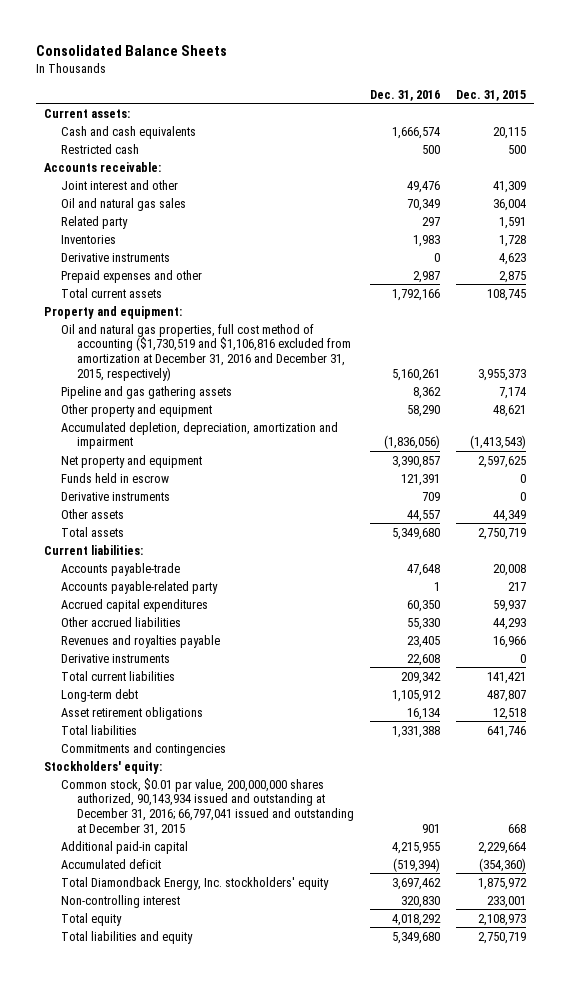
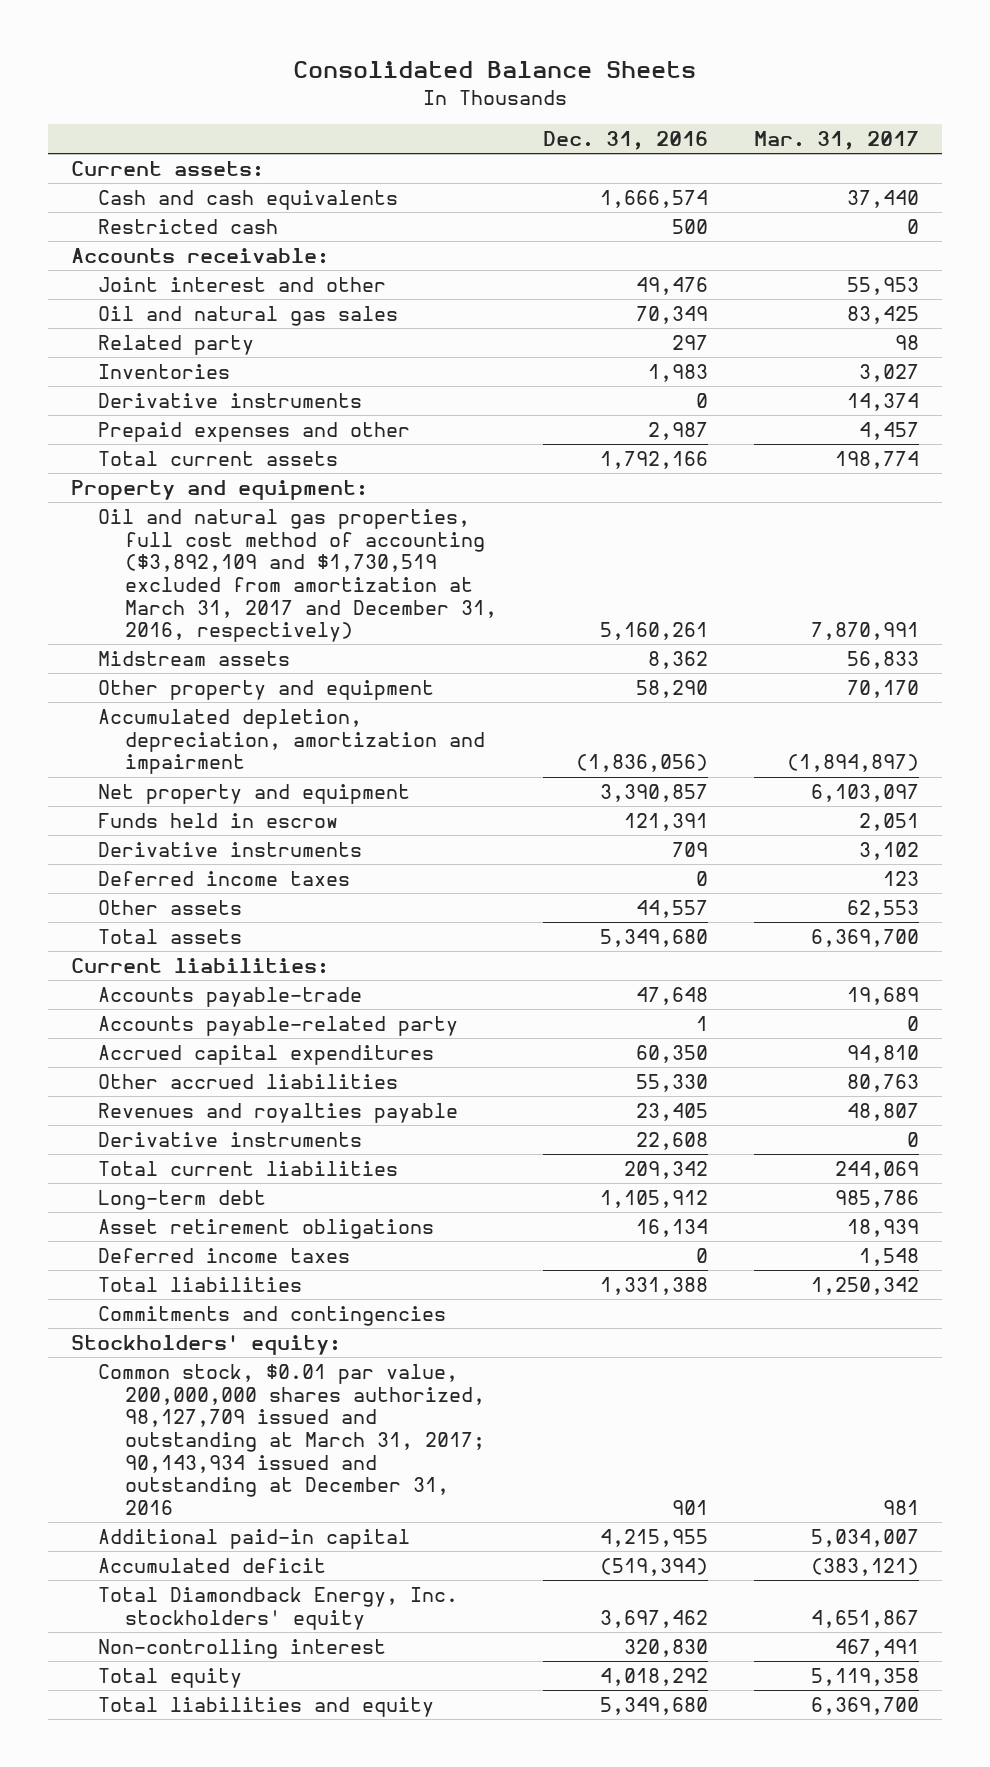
[455,89,526,101] Dec. 31, 2015 -> none
none -> [754,131,920,151] Mar. 31, 2017
[60,323,351,381] Oil and natural gas properties, full cost method of accounting ($1,730,519 and $1,106,816 excluded from amortization at December 31, 2016 and December 31, 2015, respectively) -> [97,509,497,643] Oil and natural gas properties, full cost method of accounting ($3,892,109 and $1,730,519 excluded from amortization at March 31, 2017 and December 31, 2016, respectively)
[60,385,232,399] Pipeline and gas gathering assets -> [97,651,290,667] Midstream assets
none -> [97,871,350,887] Deferred income taxes
none -> [97,1248,350,1264] Deferred income taxes
[60,777,354,836] Common stock, $0.01 par value, 200,000,000 shares authorized, 90,143,934 issued and outstanding at December 31, 2016; 66,797,041 issued and outstanding at December 31, 2015 -> [97,1364,485,1515] Common stock, $0.01 par value, 200,000,000 shares authorized, 98,127,709 issued and outstanding at March 31, 2017; 90,143,934 issued and outstanding at December 31, 2016

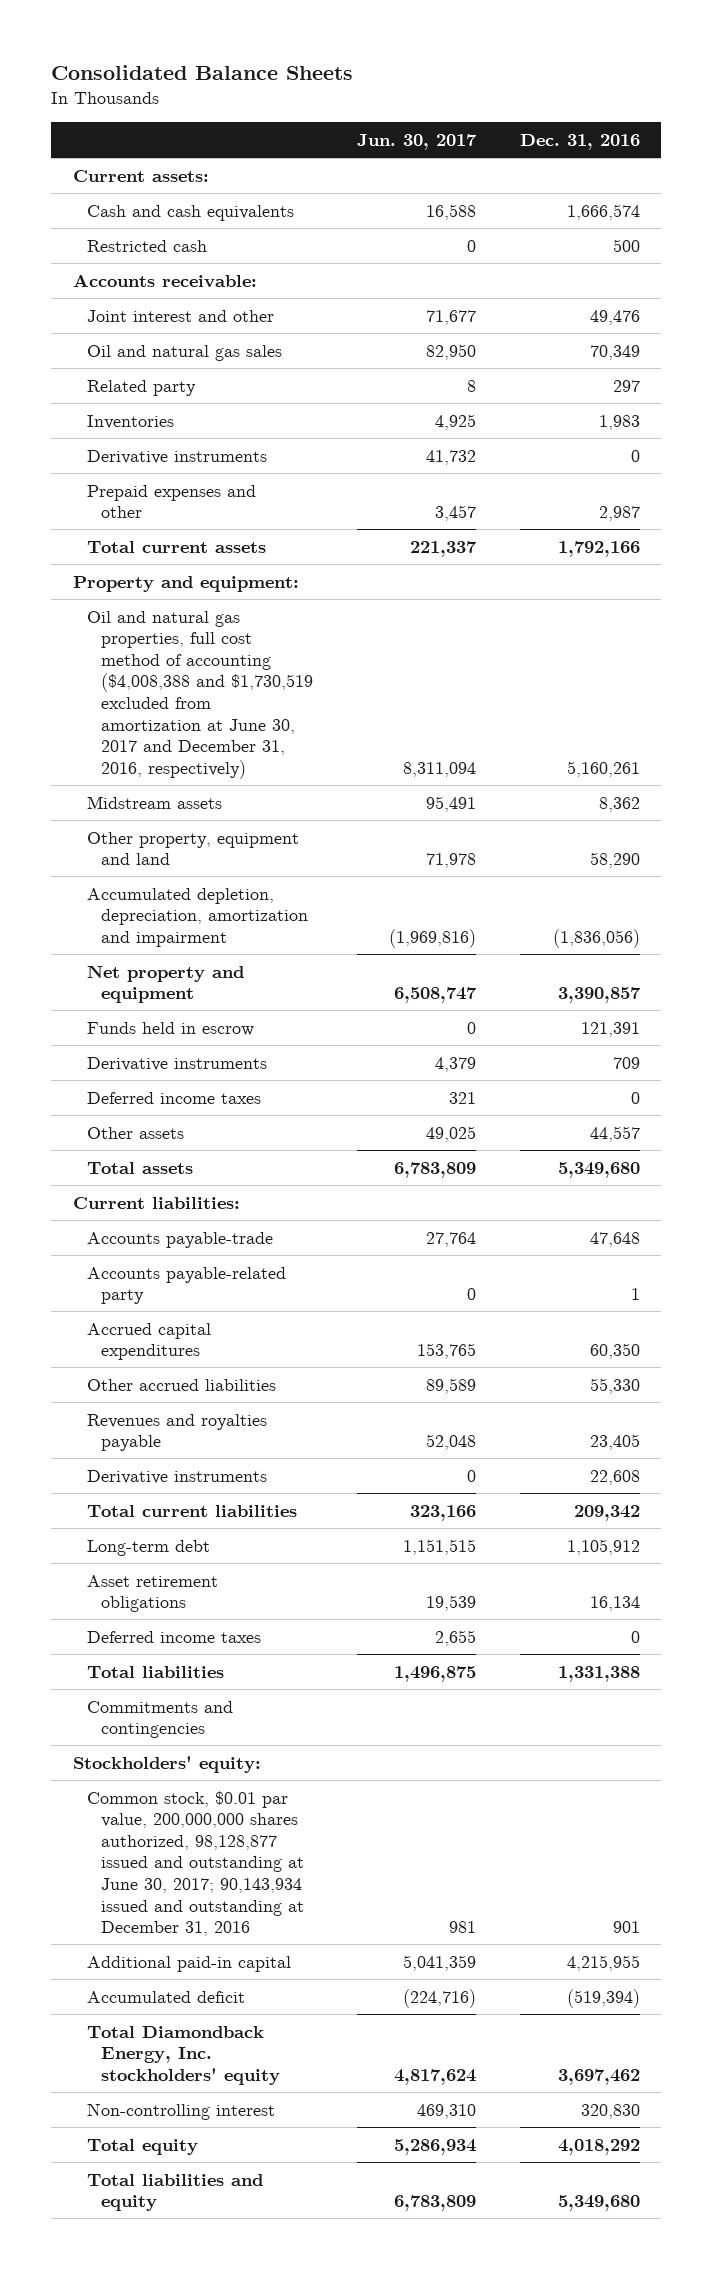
[754,131,920,151] Mar. 31, 2017 -> none
none -> [356,133,477,150] Jun. 30, 2017
[97,509,497,643] Oil and natural gas properties, full cost method of accounting ($3,892,109 and $1,730,519 excluded from amortization at March 31, 2017 and December 31, 2016, respectively) -> [87,610,313,779] Oil and natural gas properties, full cost method of accounting ($4,008,388 and $1,730,519 excluded from amortization at June 30, 2017 and December 31, 2016, respectively)
[97,680,434,701] Other property and equipment -> [87,831,300,866] Other property, equipment and land
[97,1364,485,1515] Common stock, $0.01 par value, 200,000,000 shares authorized, 98,127,709 issued and outstanding at March 31, 2017; 90,143,934 issued and outstanding at December 31, 2016 -> [87,1790,304,1937] Common stock, $0.01 par value, 200,000,000 shares authorized, 98,128,877 issued and outstanding at June 30, 2017; 90,143,934 issued and outstanding at December 31, 2016

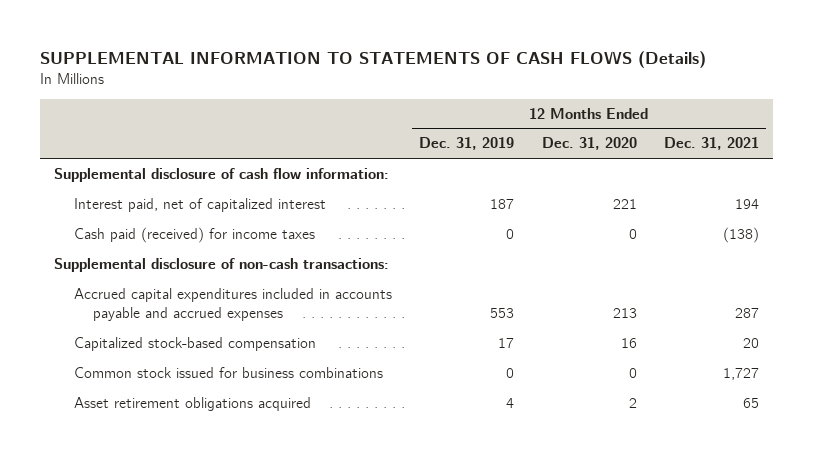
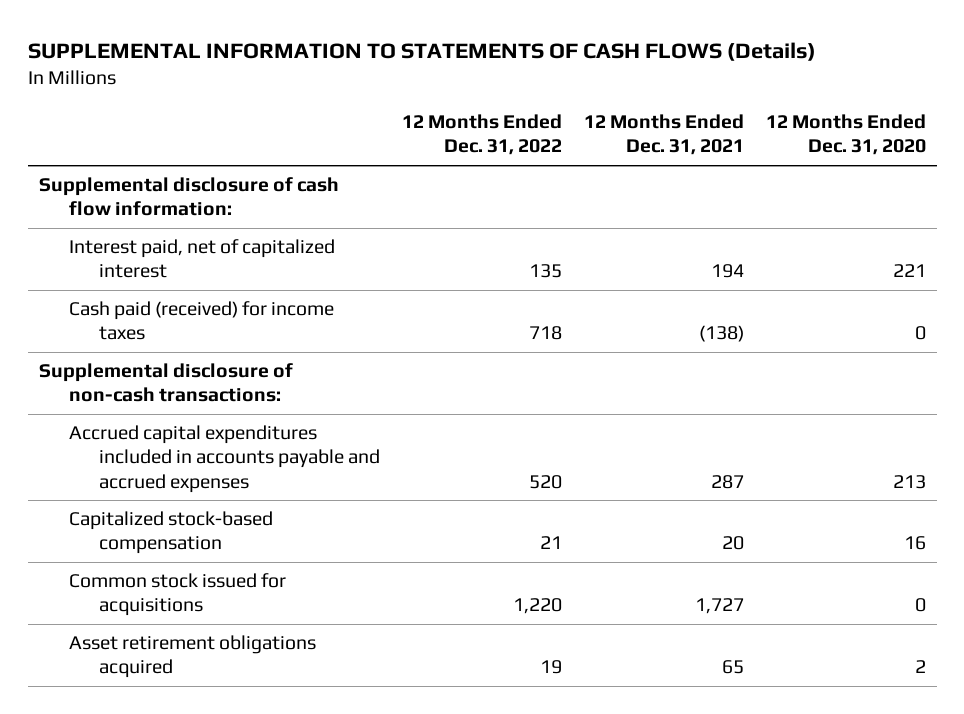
[419,137,515,151] Dec. 31, 2019 -> none
none -> [402,114,563,156] 12 Months Ended Dec. 31, 2022
[73,367,383,379] Common stock issued for business combinations -> [68,573,286,617] Common stock issued for acquisitions

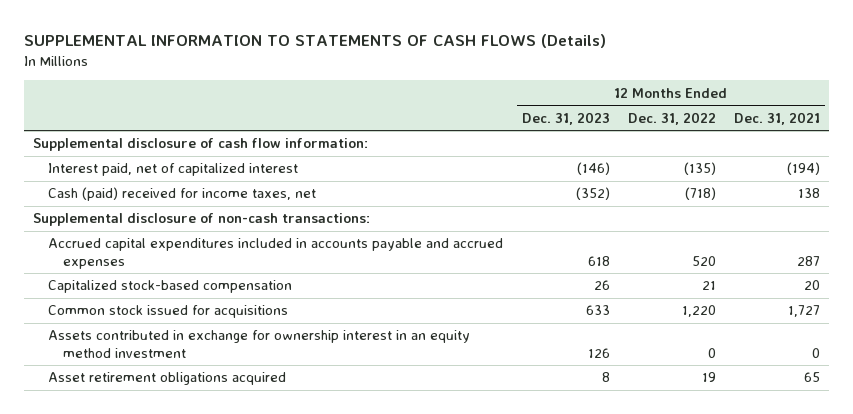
[765,114,926,156] 12 Months Ended Dec. 31, 2020 -> none
none -> [521,111,610,125] Dec. 31, 2023
[529,264,563,279] 135 -> [683,162,716,176] (135)
[710,264,744,279] 194 -> [786,162,820,176] (194)
[68,301,334,341] Cash paid (received) for income taxes -> [48,187,317,202] Cash (paid) received for income taxes, net
[529,326,563,341] 718 -> [684,187,716,201] (718)
[698,325,744,343] (138) -> [797,188,820,199] 138
none -> [48,330,471,358] Assets contributed in exchange for ownership interest in an equity method investment

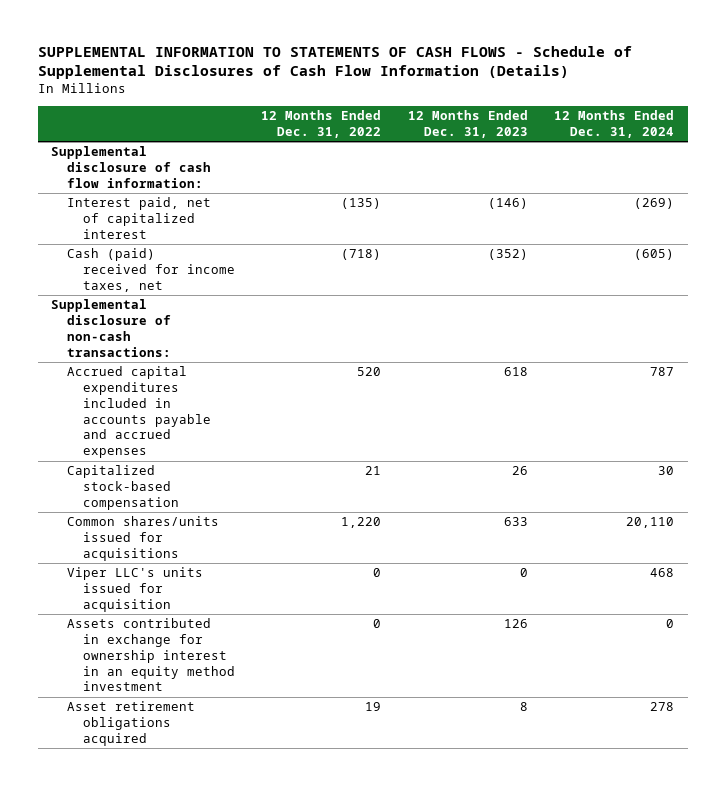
[24,34,607,49] SUPPLEMENTAL INFORMATION TO STATEMENTS OF CASH FLOWS (Details) -> [37,45,632,80] SUPPLEMENTAL INFORMATION TO STATEMENTS OF CASH FLOWS - Schedule of Supplemental Disclosures of Cash Flow Information (Details)
[733,111,820,125] Dec. 31, 2021 -> none
none -> [554,110,675,138] 12 Months Ended Dec. 31, 2024
[48,305,289,319] Common stock issued for acquisitions -> [66,516,219,561] Common shares/units issued for acquisitions
none -> [66,567,203,612] Viper LLC's units issued for acquisition

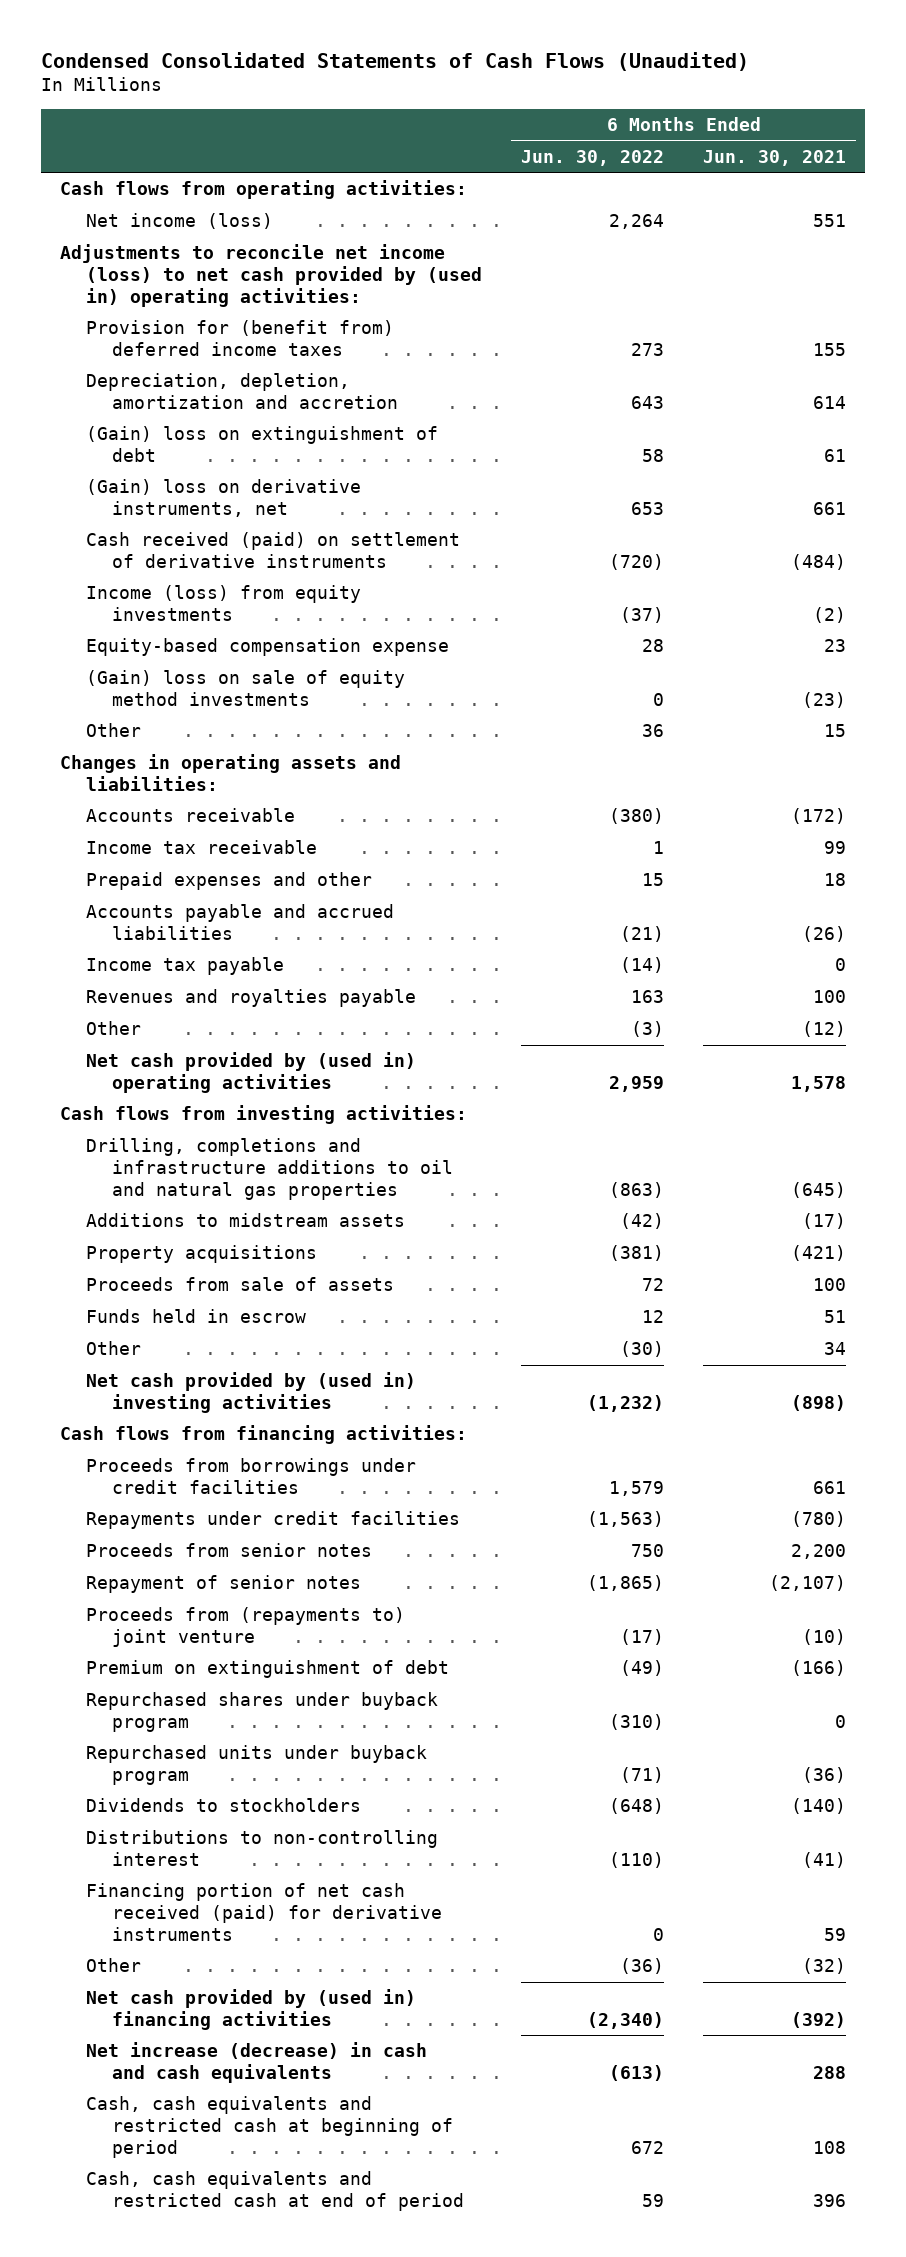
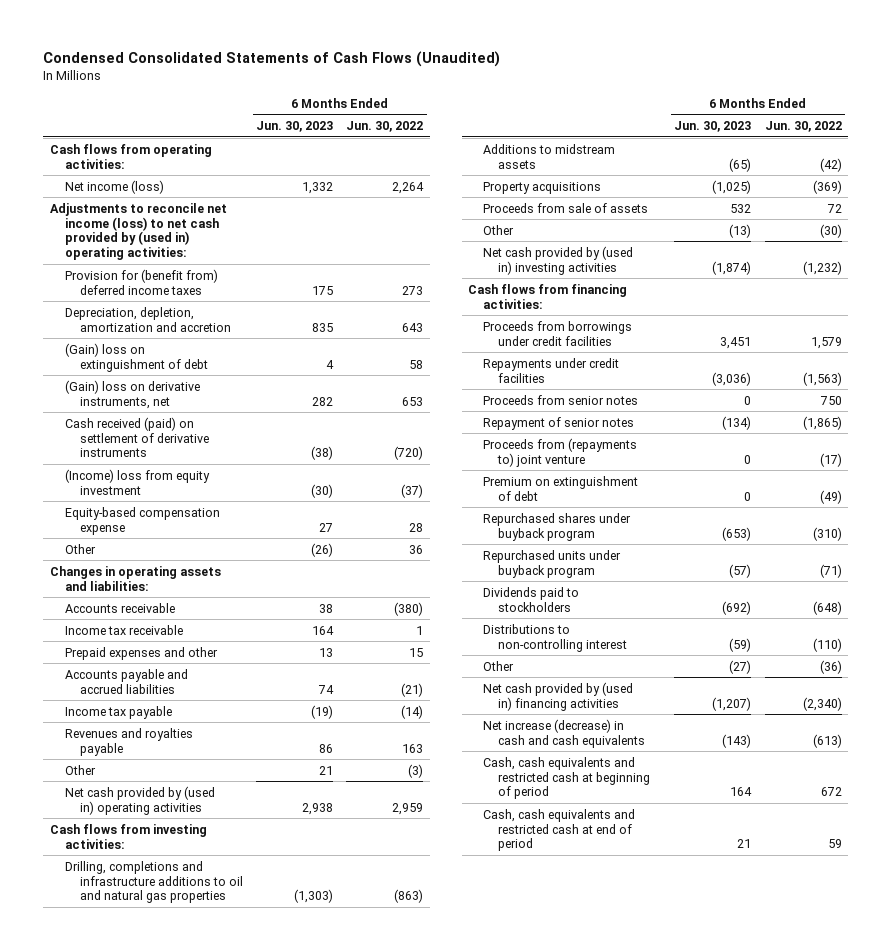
[703,149,847,166] Jun. 30, 2021 -> none
none -> [255,121,333,133] Jun. 30, 2023
[86,585,362,621] Income (loss) from equity investments -> [64,468,210,495] (Income) loss from equity investment
[86,670,406,706] (Gain) loss on sale of equity method investments -> none
[609,1245,665,1262] (381) -> [812,179,842,194] (369)
[86,1309,307,1324] Funds held in escrow -> none
[86,1798,362,1813] Dividends to stockholders -> [483,586,580,612] Dividends paid to stockholders
[86,1883,443,1941] Financing portion of net cash received (paid) for derivative instruments -> none

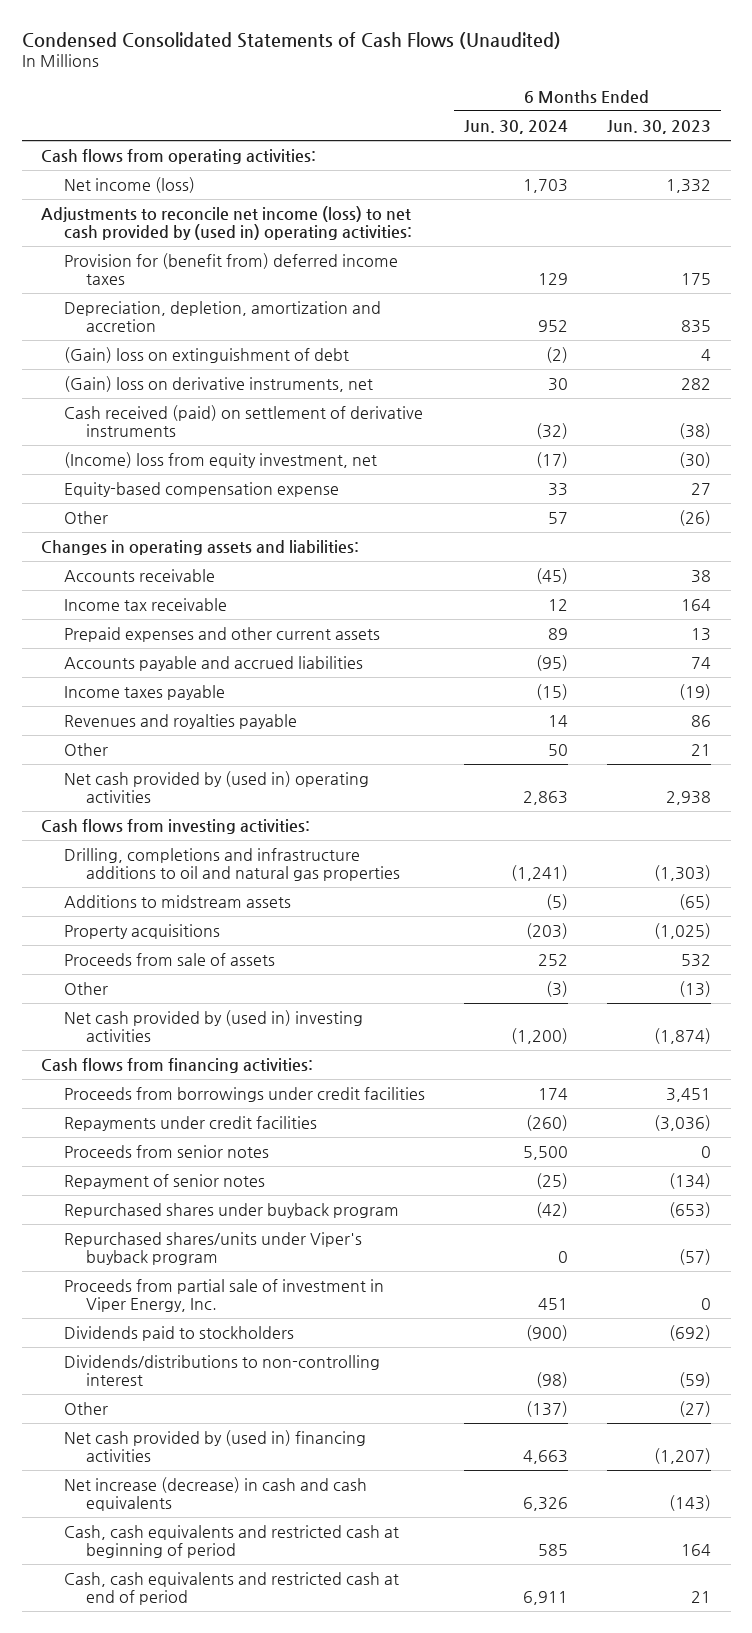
[346,121,424,133] Jun. 30, 2022 -> none
none -> [463,120,568,135] Jun. 30, 2024
[64,468,210,495] (Income) loss from equity investment -> [63,452,377,469] (Income) loss from equity investment, net
[64,646,218,660] Prepaid expenses and other -> [63,627,380,643] Prepaid expenses and other current assets
[64,705,172,719] Income tax payable -> [63,685,225,701] Income taxes payable
[483,437,638,467] Proceeds from (repayments to) joint venture -> none
[483,475,639,501] Premium on extinguishment of debt -> none
[483,549,622,578] Repurchased units under buyback program -> [63,1232,362,1265] Repurchased shares/units under Viper's buyback program
none -> [63,1279,384,1312] Proceeds from partial sale of investment in Viper Energy, Inc.
[483,623,628,652] Distributions to non-controlling interest -> [63,1355,380,1386] Dividends/distributions to non-controlling interest

